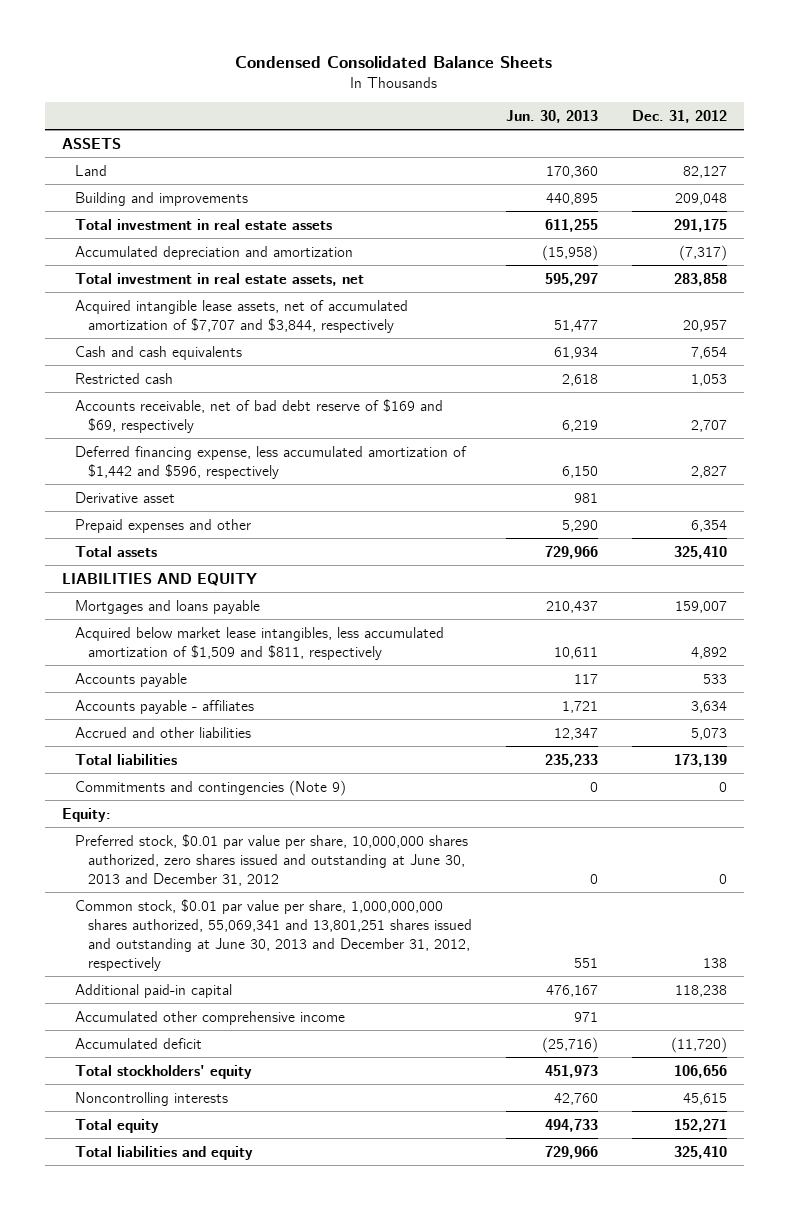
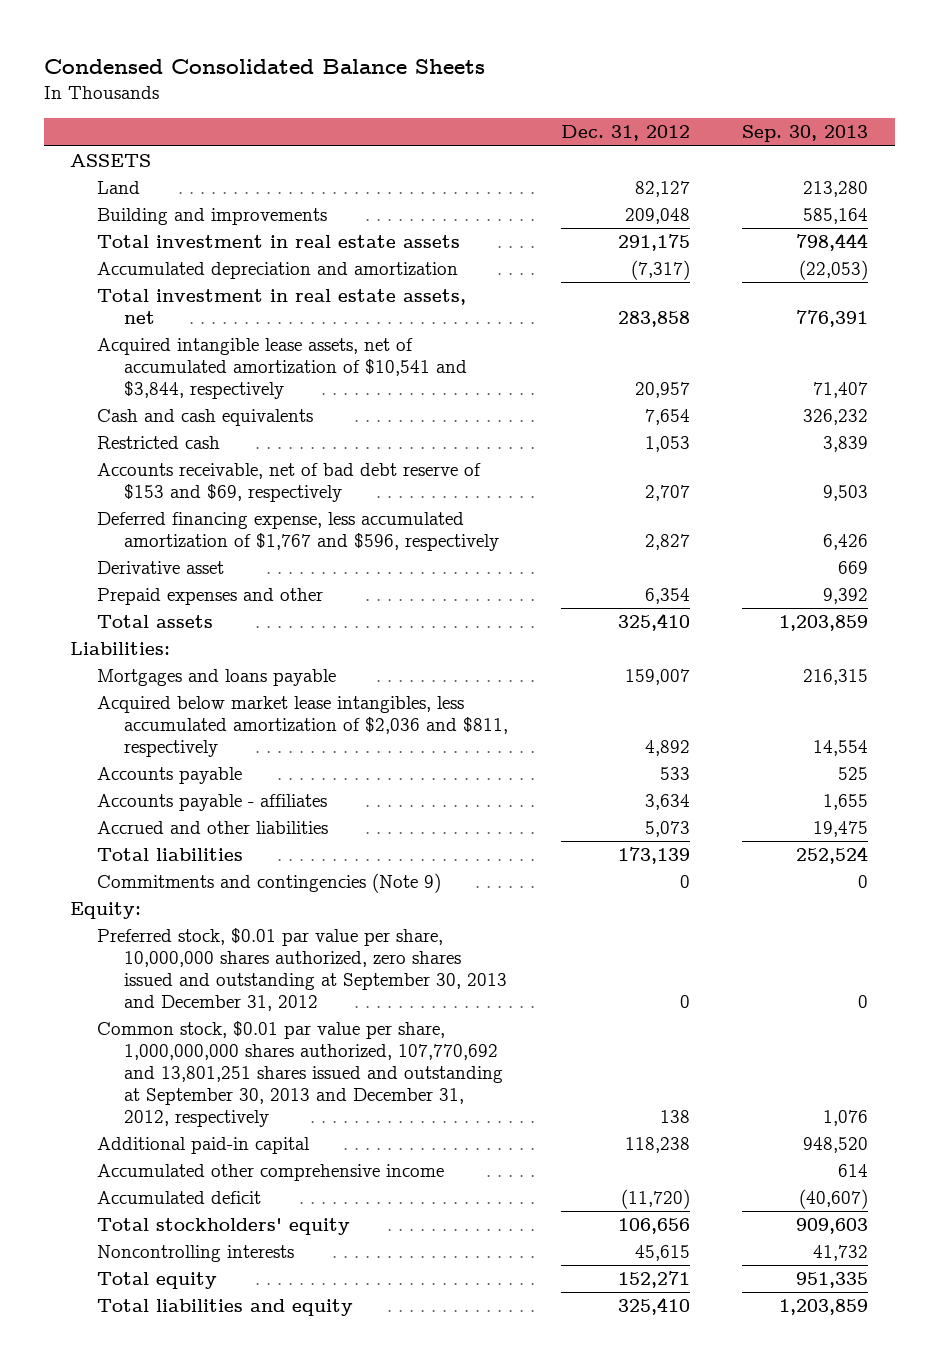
[506,109,599,123] Jun. 30, 2013 -> none
none -> [742,125,869,143] Sep. 30, 2013
[75,299,409,333] Acquired intangible lease assets, net of accumulated amortization of $7,707 and $3,844, respectively -> [97,338,468,400] Acquired intangible lease assets, net of accumulated amortization of $10,541 and $3,844, respectively
[75,398,444,433] Accounts receivable, net of bad debt reserve of $169 and $69, respectively -> [97,463,482,503] Accounts receivable, net of bad debt reserve of $153 and $69, respectively
[75,445,468,479] Deferred financing expense, less accumulated amortization of $1,442 and $596, respectively -> [97,512,500,552] Deferred financing expense, less accumulated amortization of $1,767 and $596, respectively
[61,572,257,586] LIABILITIES AND EQUITY -> none
none -> [70,642,171,656] Liabilities:
[75,626,445,660] Acquired below market lease intangibles, less accumulated amortization of $1,509 and $811, respectively -> [97,696,509,758] Acquired below market lease intangibles, less accumulated amortization of $2,036 and $811, respectively
[75,833,469,886] Preferred stock, $0.01 par value per share, 10,000,000 shares authorized, zero shares issued and outstanding at June 30, 2013 and December 31, 2012 -> [97,928,508,1012] Preferred stock, $0.01 par value per share, 10,000,000 shares authorized, zero shares issued and outstanding at September 30, 2013 and December 31, 2012
[75,898,473,971] Common stock, $0.01 par value per share, 1,000,000,000 shares authorized, 55,069,341 and 13,801,251 shares issued and outstanding at June 30, 2013 and December 31, 2012, respectively -> [97,1021,504,1128] Common stock, $0.01 par value per share, 1,000,000,000 shares authorized, 107,770,692 and 13,801,251 shares issued and outstanding at September 30, 2013 and December 31, 2012, respectively

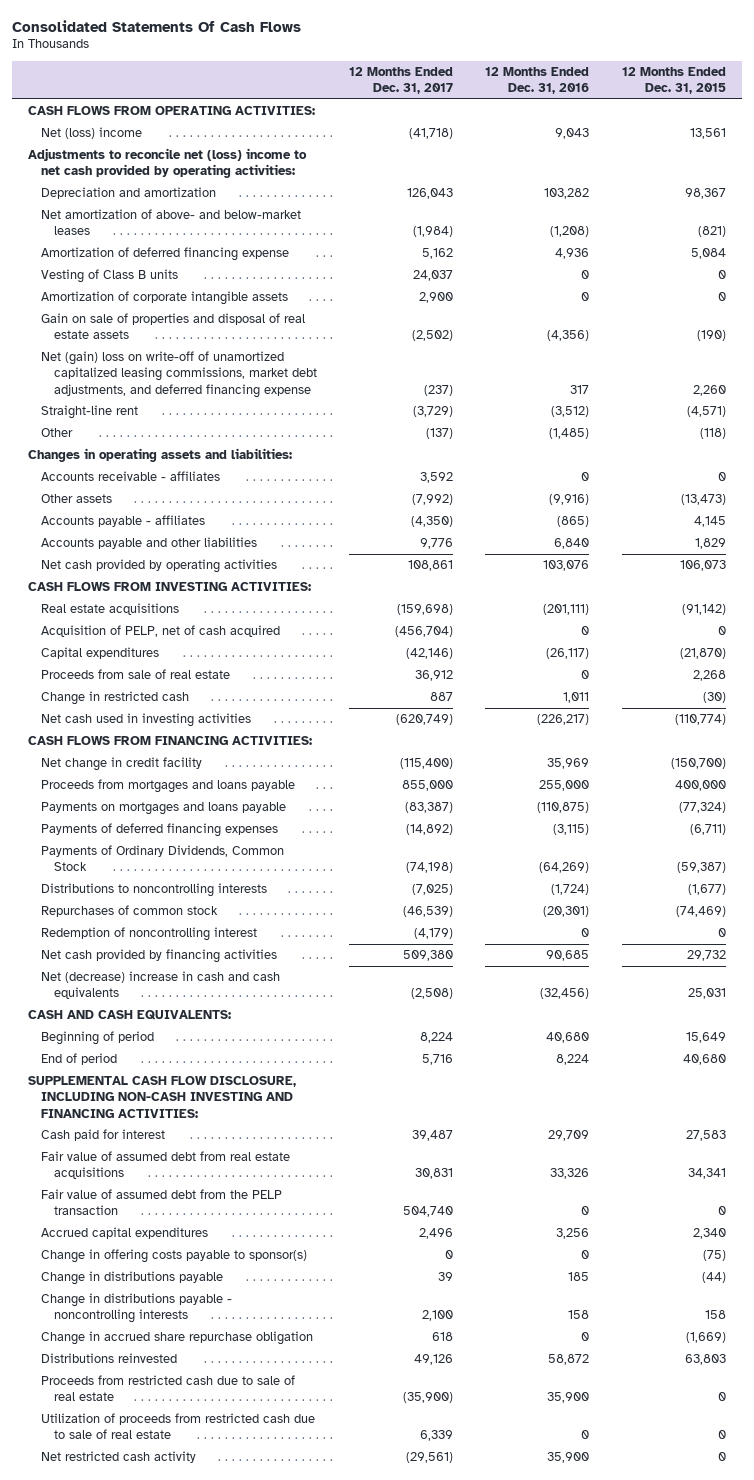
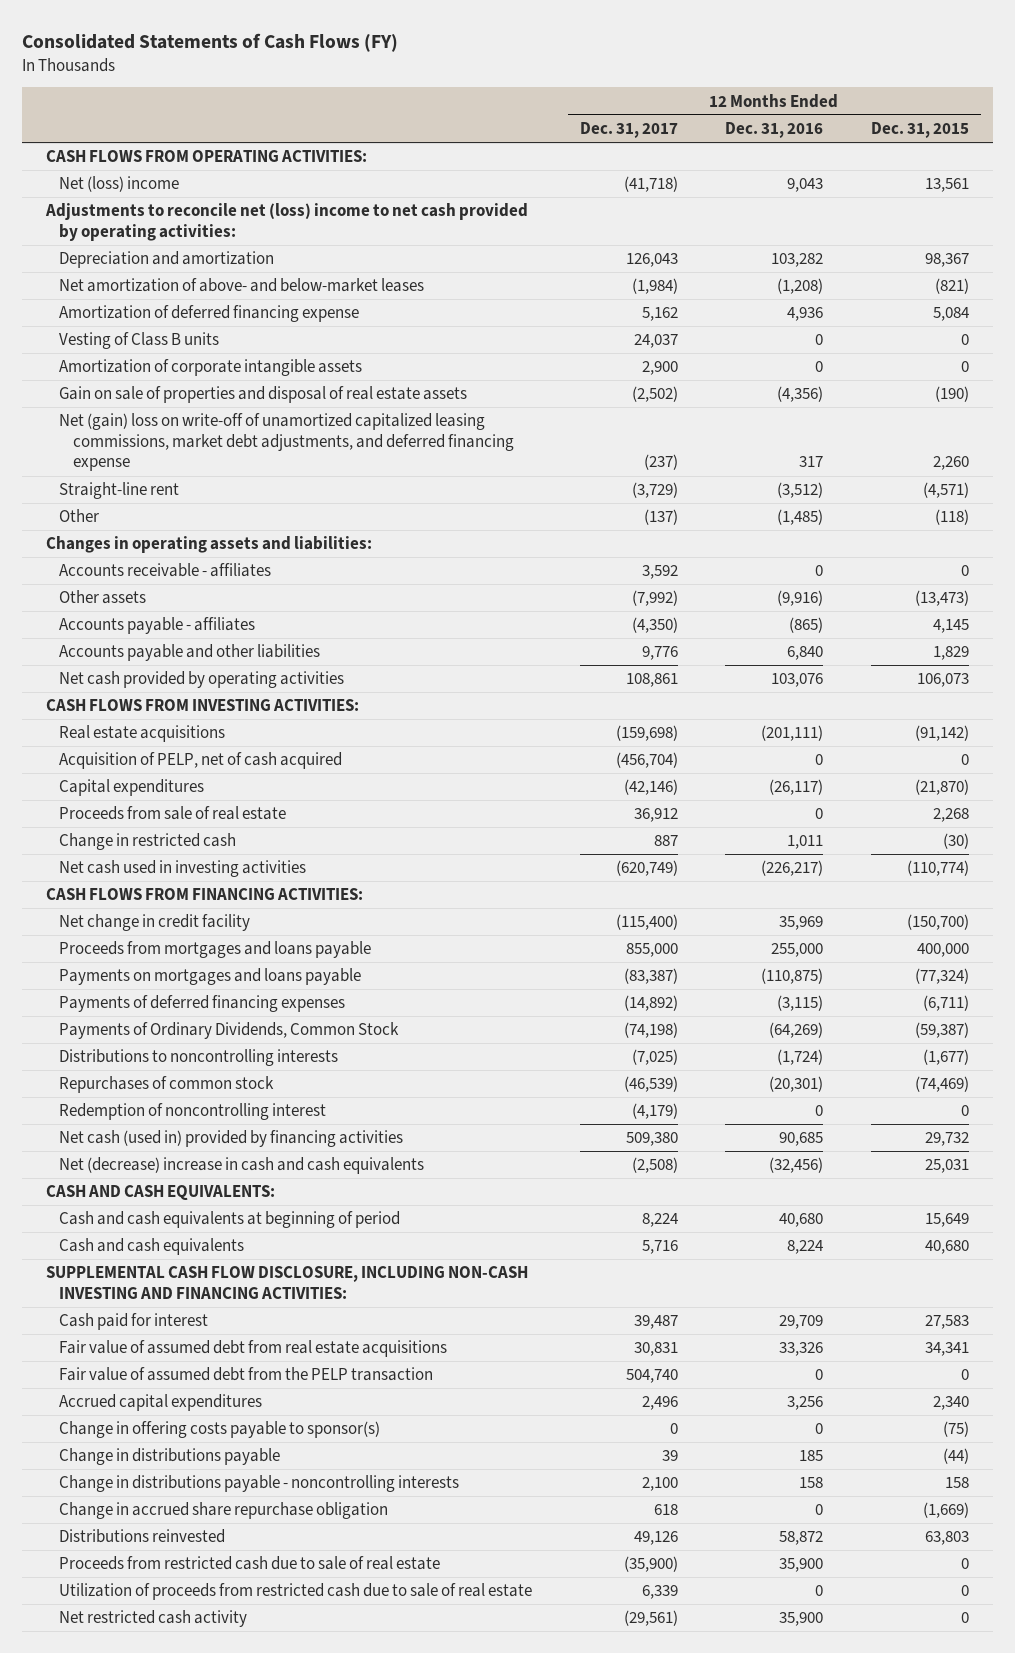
[12,19,302,32] Consolidated Statements Of Cash Flows -> [21,32,398,52] Consolidated Statements of Cash Flows (FY)
[41,949,278,964] Net cash provided by financing activities -> [59,1130,404,1148] Net cash (used in) provided by financing activities
[41,1031,155,1046] Beginning of period -> [59,1211,401,1229] Cash and cash equivalents at beginning of period
[41,1053,118,1066] End of period -> [59,1238,245,1256] Cash and cash equivalents

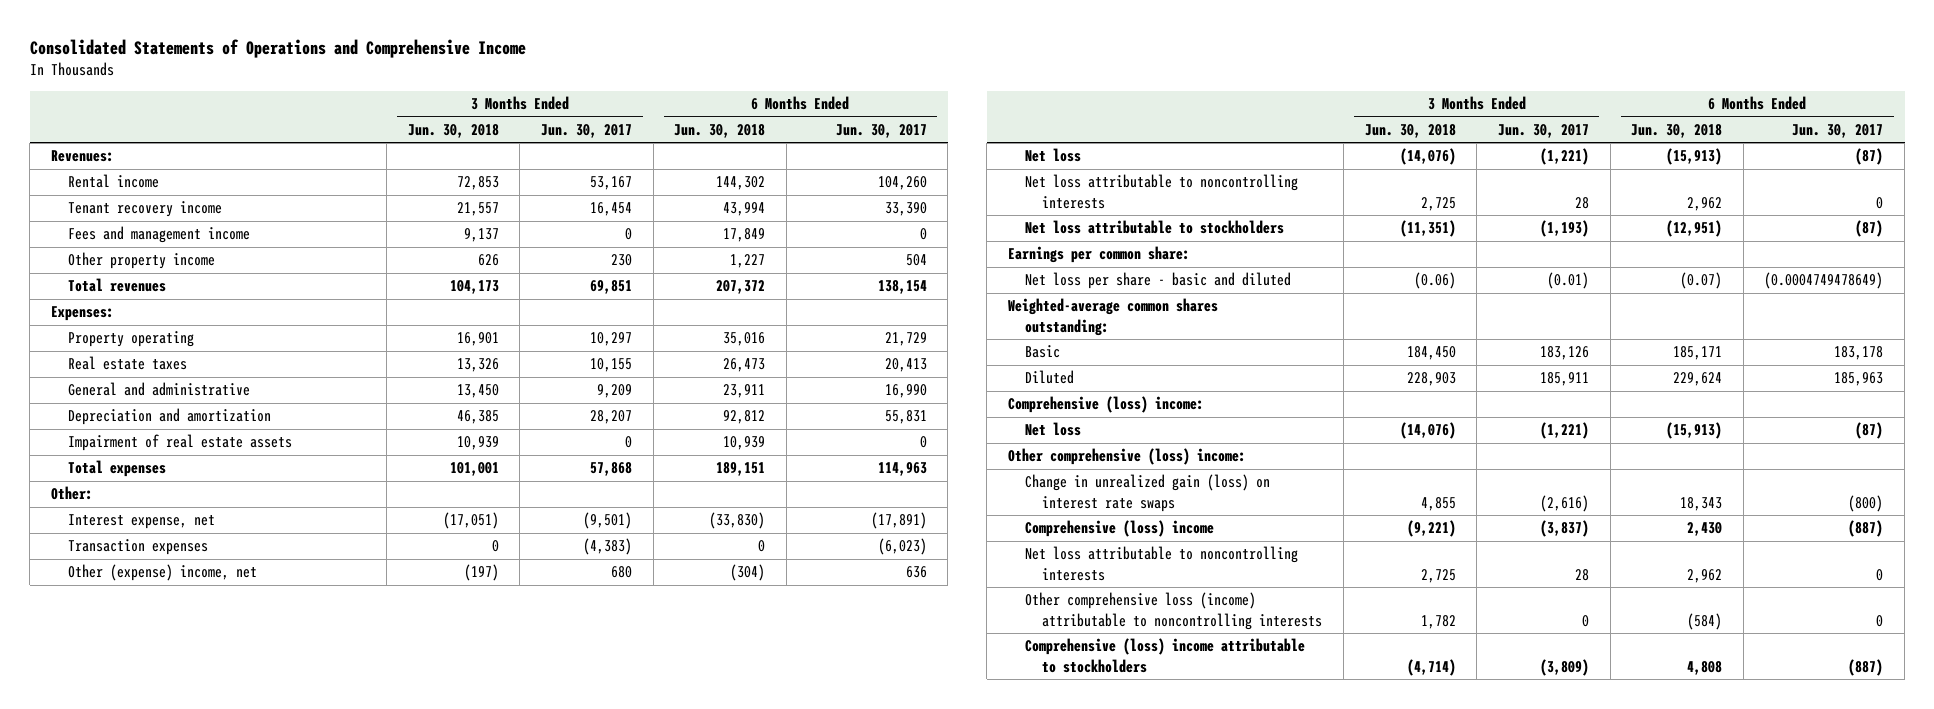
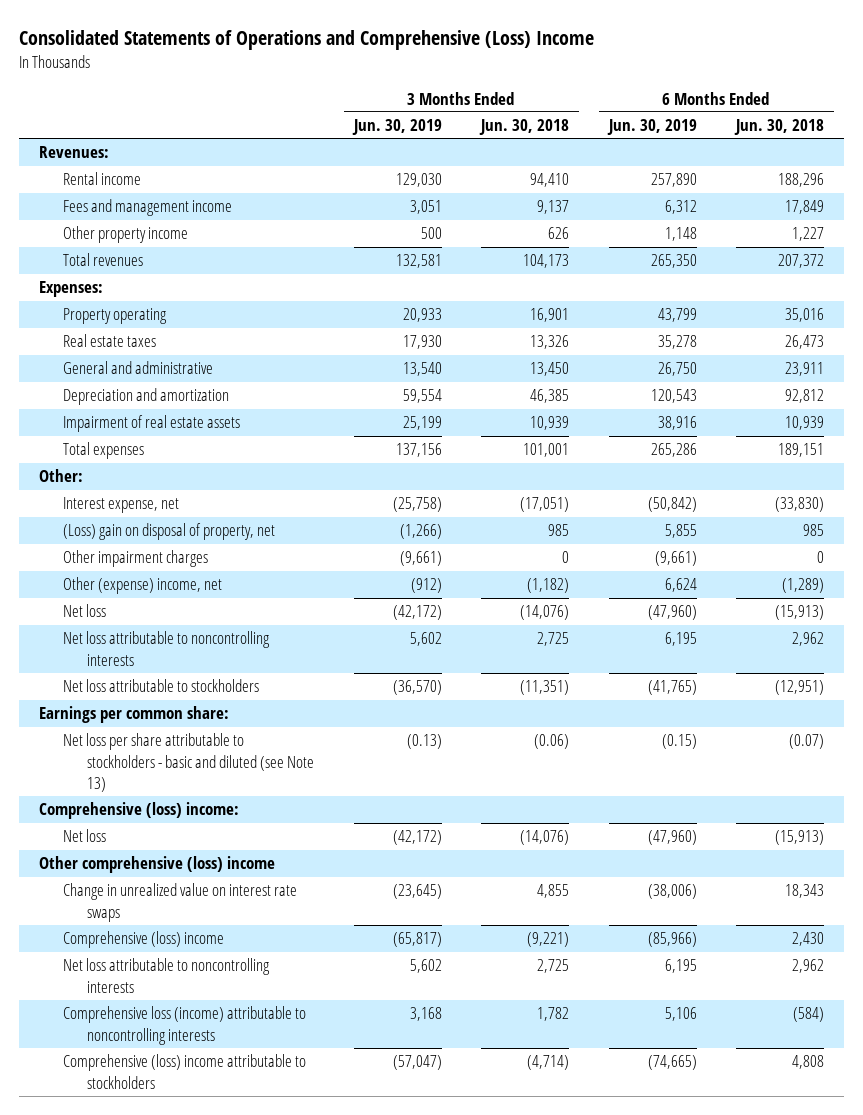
[29,39,526,59] Consolidated Statements of Operations and Comprehensive Income -> [18,30,594,51] Consolidated Statements of Operations and Comprehensive (Loss) Income
[541,123,633,138] Jun. 30, 2017 -> none
[835,123,927,138] Jun. 30, 2017 -> none
none -> [351,119,442,136] Jun. 30, 2019
none -> [606,119,697,136] Jun. 30, 2019
[68,201,223,218] Tenant recovery income -> none
[456,176,499,191] 72,853 -> [530,173,570,188] 94,410
[716,176,766,191] 144,302 -> [778,173,825,188] 188,296
[68,539,209,556] Transaction expenses -> none
none -> [62,523,275,541] (Loss) gain on disposal of property, net
none -> [62,550,208,568] Other impairment charges
[463,564,499,582] (197) -> [527,578,570,594] (1,182)
[730,564,766,582] (304) -> [782,578,825,594] (1,289)
[1007,298,1218,336] Weighted-average common shares outstanding: -> none
[1025,345,1061,359] Basic -> none
[1025,370,1075,385] Diluted -> none
[1025,272,1292,290] Net loss per share - basic and diluted -> [62,733,314,793] Net loss per share attributable to stockholders - basic and diluted (see Note 13)
[1007,448,1246,466] Other comprehensive (loss) income: -> [38,856,275,874] Other comprehensive (loss) income
[1025,474,1271,512] Change in unrealized gain (loss) on interest rate swaps -> [62,883,297,922] Change in unrealized value on interest rate swaps
[1025,592,1323,630] Other comprehensive loss (income) attributable to noncontrolling interests -> [62,1006,306,1045] Comprehensive loss (income) attributable to noncontrolling interests

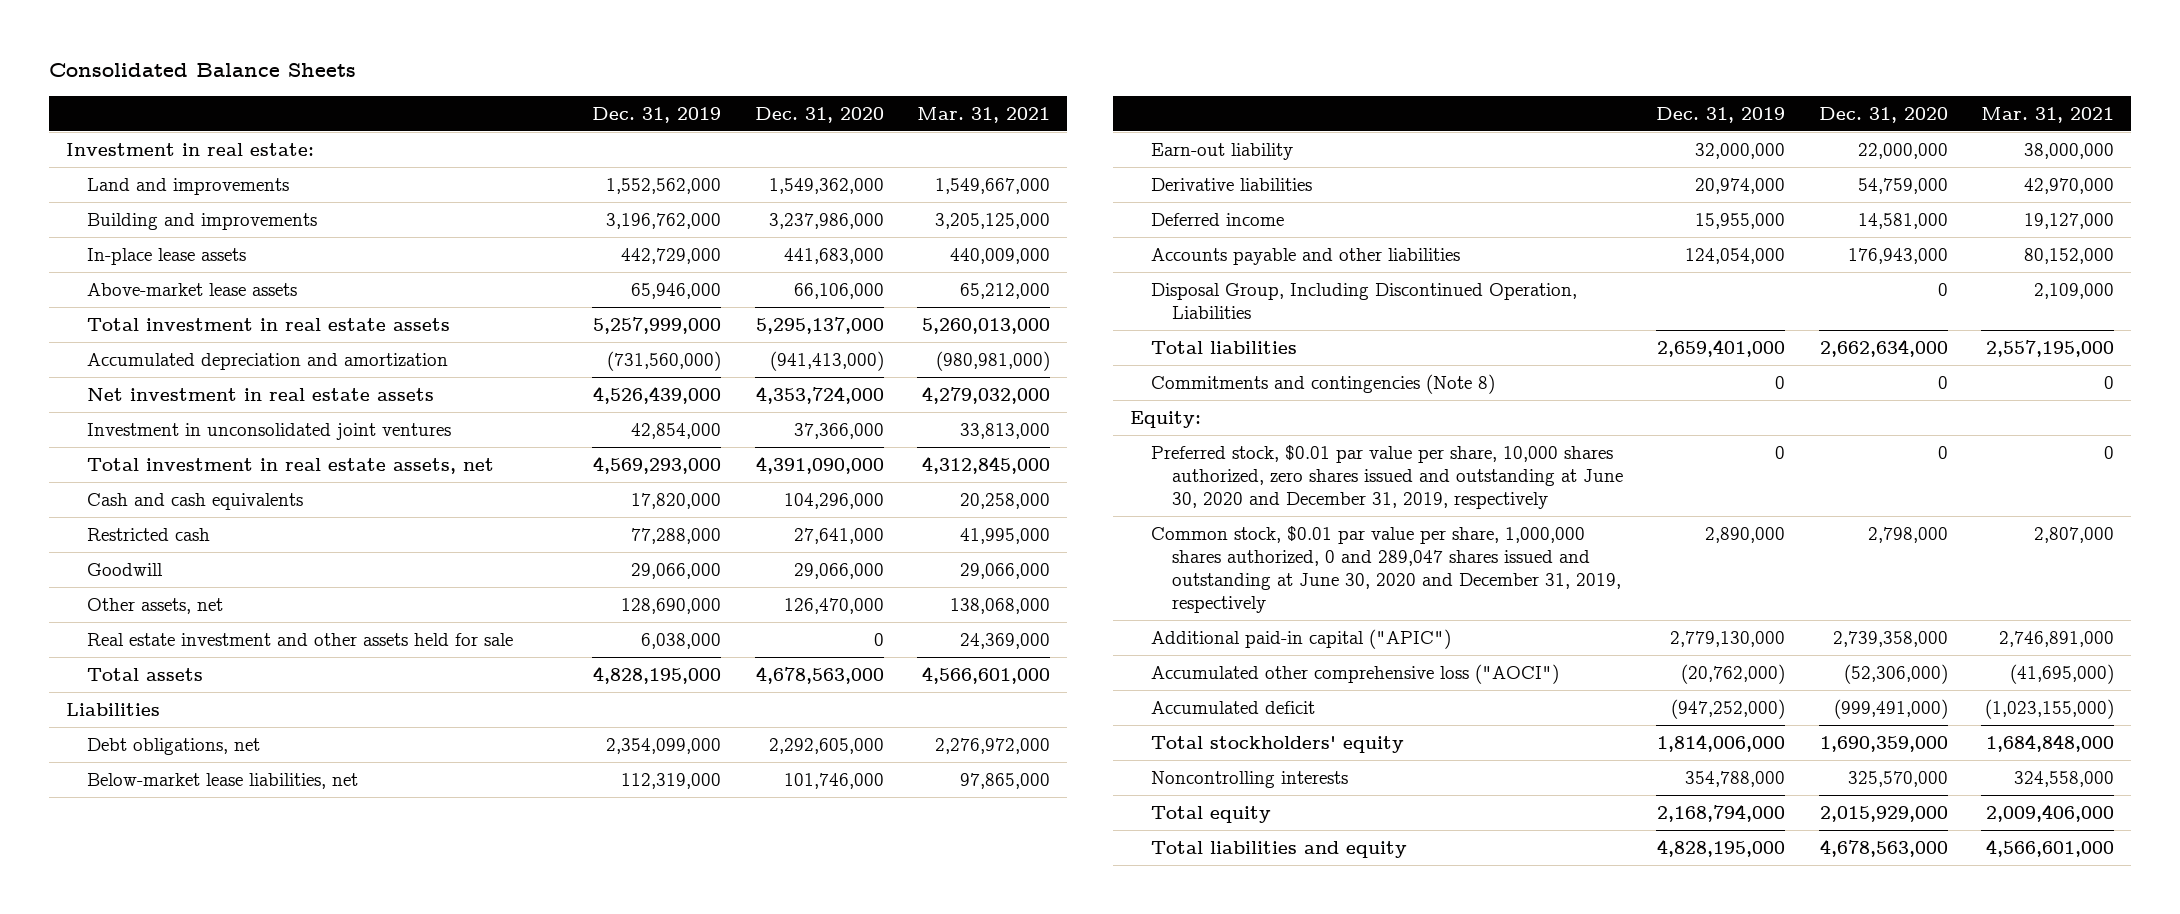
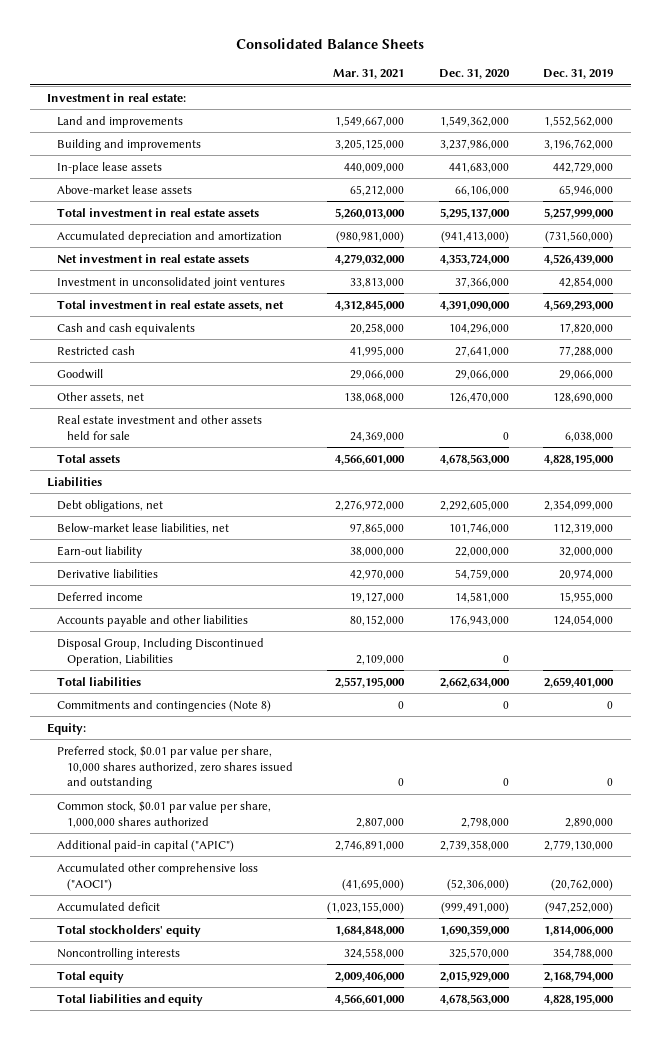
[1150,444,1623,510] Preferred stock, $0.01 par value per share, 10,000 shares authorized, zero shares issued and outstanding at June 30, 2020 and December 31, 2019, respectively -> [56,745,293,790] Preferred stock, $0.01 par value per share, 10,000 shares authorized, zero shares issued and outstanding
[1150,525,1621,614] Common stock, $0.01 par value per share, 1,000,000 shares authorized, 0 and 289,047 shares issued and outstanding at June 30, 2020 and December 31, 2019, respectively -> [56,800,271,828] Common stock, $0.01 par value per share, 1,000,000 shares authorized

